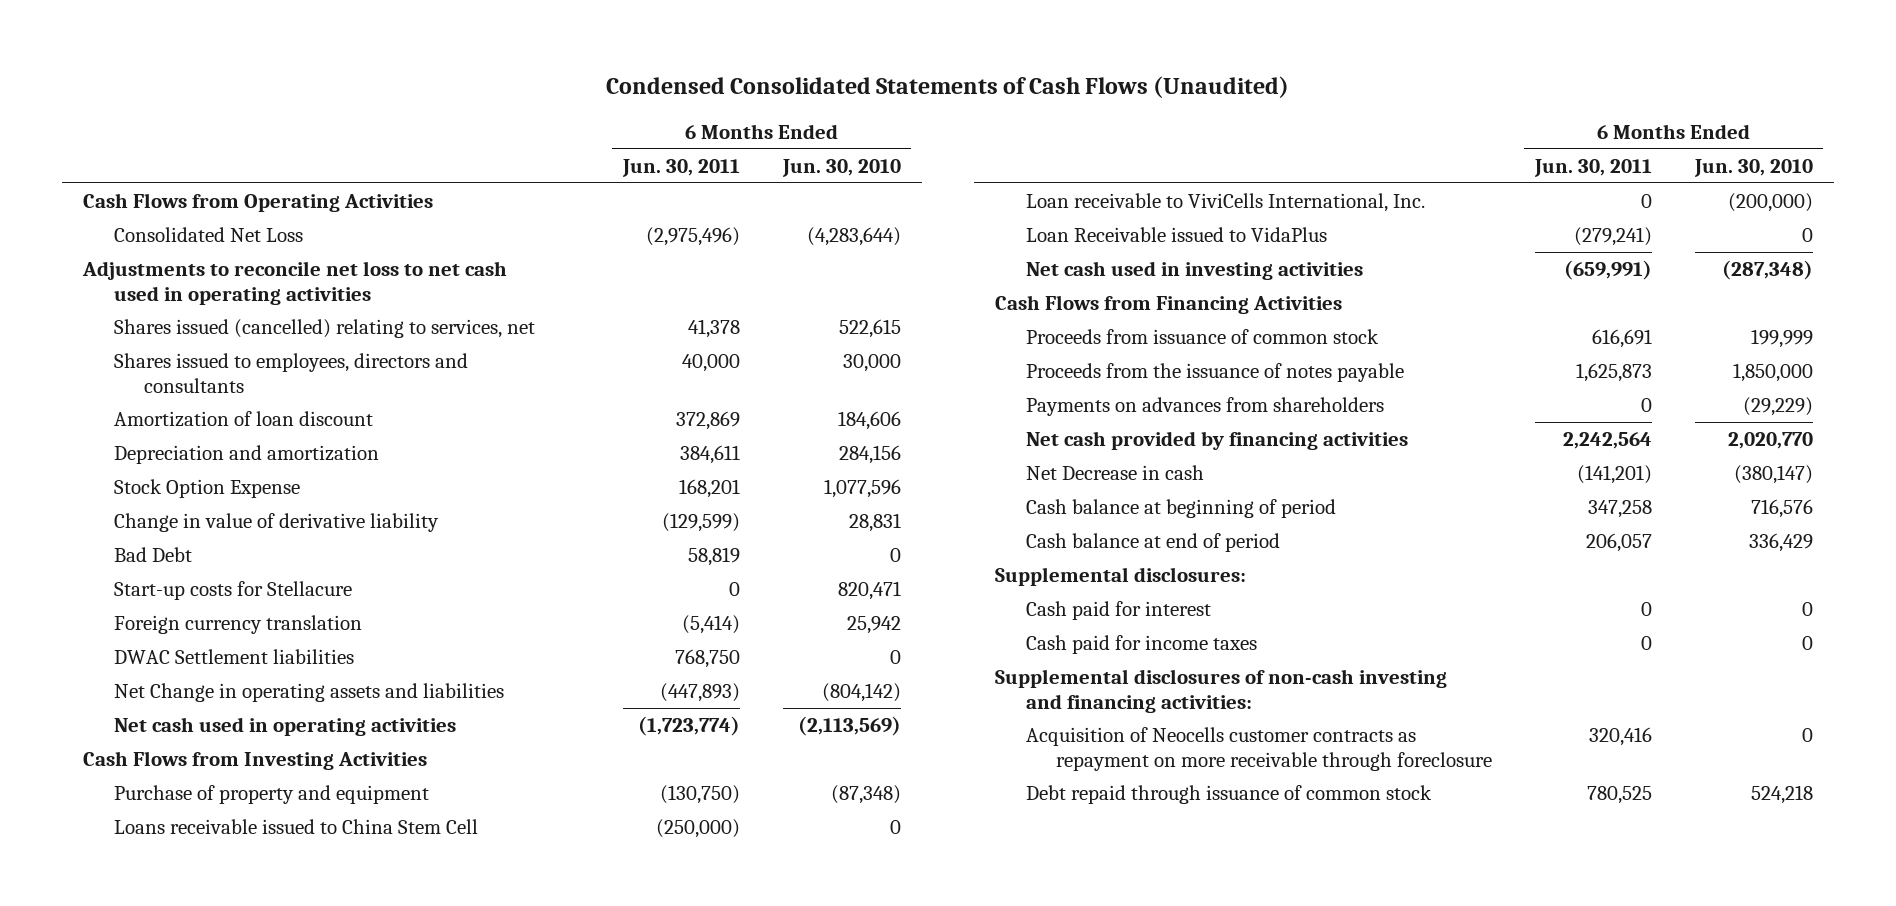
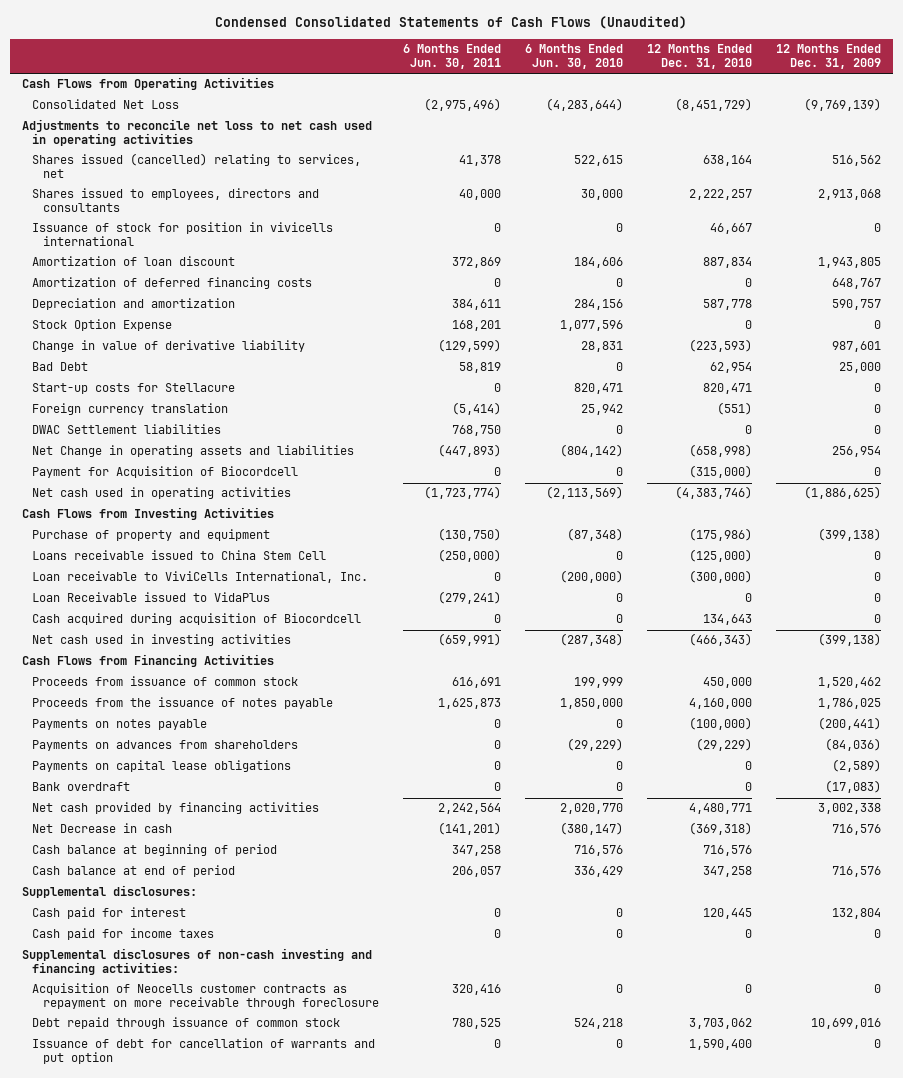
none -> [647,44,753,69] 12 Months Ended Dec. 31, 2010
none -> [776,44,882,69] 12 Months Ended Dec. 31, 2009
none -> [32,222,334,247] Issuance of stock for position in vivicells international
none -> [32,277,313,290] Amortization of deferred financing costs
none -> [32,466,299,479] Payment for Acquisition of Biocordcell
none -> [32,613,362,626] Cash acquired during acquisition of Biocordcell
none -> [32,719,208,731] Payments on notes payable
none -> [32,760,292,773] Payments on capital lease obligations
none -> [32,782,131,792] Bank overdraft
none -> [32,1038,376,1065] Issuance of debt for cancellation of warrants and put option

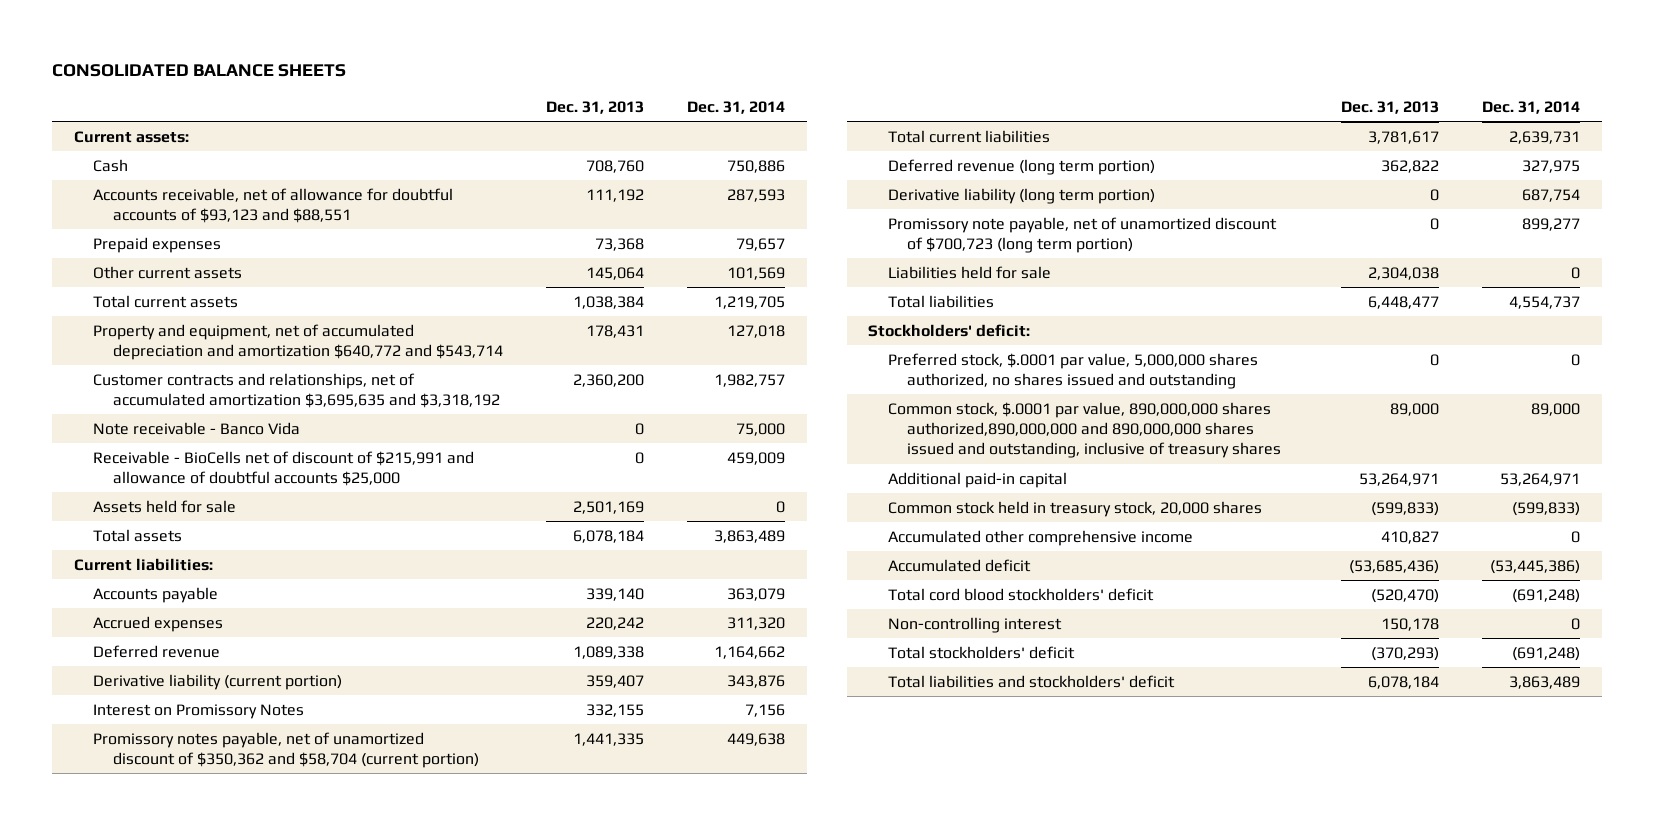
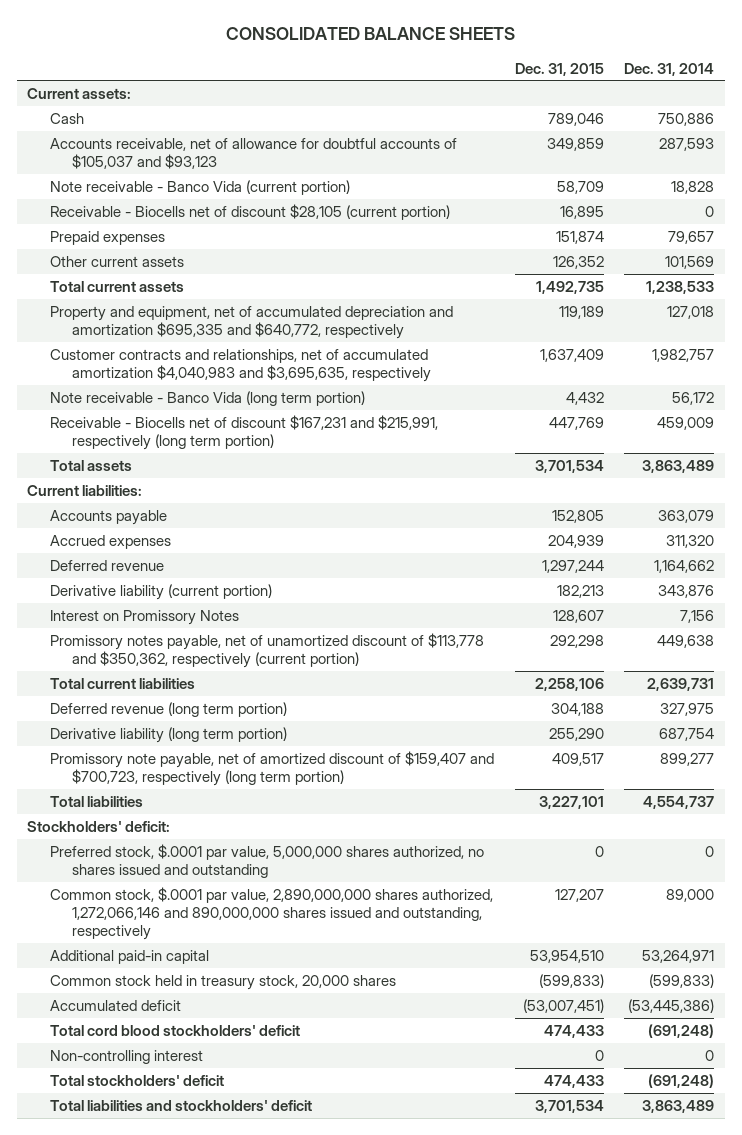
[546,100,645,114] Dec. 31, 2013 -> none
none -> [514,62,604,76] Dec. 31, 2015
[93,187,454,224] Accounts receivable, net of allowance for doubtful accounts of $93,123 and $88,551 -> [49,137,457,170] Accounts receivable, net of allowance for doubtful accounts of $105,037 and $93,123
none -> [49,179,350,195] Note receivable - Banco Vida (current portion)
none -> [49,203,450,220] Receivable - Biocells net of discount $28,105 (current portion)
[93,499,237,513] Assets held for sale -> none
[714,295,786,309] 1,219,705 -> [646,280,715,294] 1,238,533
[93,323,503,361] Property and equipment, net of accumulated depreciation and amortization $640,772 and $543,714 -> [49,305,453,340] Property and equipment, net of accumulated depreciation and amortization $695,335 and $640,772, respectively
[93,372,500,409] Customer contracts and relationships, net of accumulated amortization $3,695,635 and $3,318,192 -> [49,348,432,383] Customer contracts and relationships, net of accumulated amortization $4,040,983 and $3,695,635, respectively
[93,421,301,435] Note receivable - Banco Vida -> [49,390,365,406] Note receivable - Banco Vida (long term portion)
[736,422,786,436] 75,000 -> [672,391,715,405] 56,172
[93,450,475,487] Receivable - BioCells net of discount of $215,991 and allowance of doubtful accounts $25,000 -> [49,414,438,451] Receivable - Biocells net of discount $167,231 and $215,991, respectively (long term portion)
[93,731,479,769] Promissory notes payable, net of unamortized discount of $350,362 and $58,704 (current portion) -> [49,632,484,669] Promissory notes payable, net of unamortized discount of $113,778 and $350,362, respectively (current portion)
[887,265,1051,279] Liabilities held for sale -> none
[887,216,1277,254] Promissory note payable, net of unamortized discount of $700,723 (long term portion) -> [49,750,494,787] Promissory note payable, net of amortized discount of $159,407 and $700,723, respectively (long term portion)
[887,401,1282,459] Common stock, $.0001 par value, 890,000,000 shares authorized,890,000,000 and 890,000,000 shares issued and outstanding, inclusive of treasury shares -> [49,886,493,941] Common stock, $.0001 par value, 2,890,000,000 shares authorized, 1,272,066,146 and 890,000,000 shares issued and outstanding, respectively
[887,529,1193,546] Accumulated other comprehensive income -> none

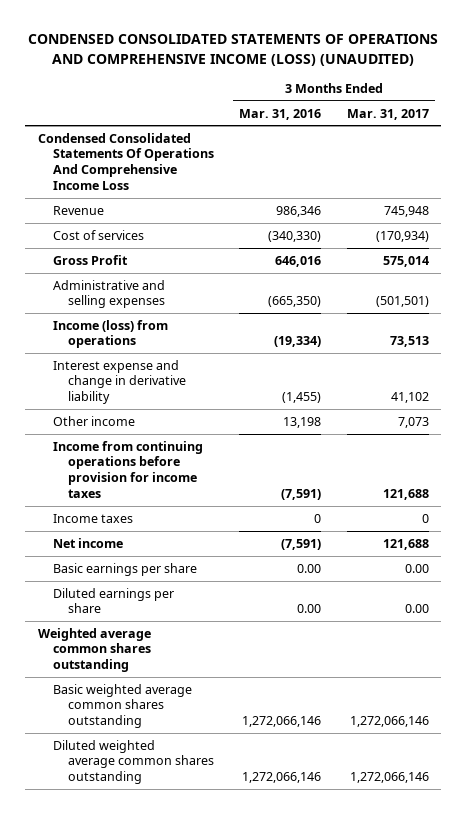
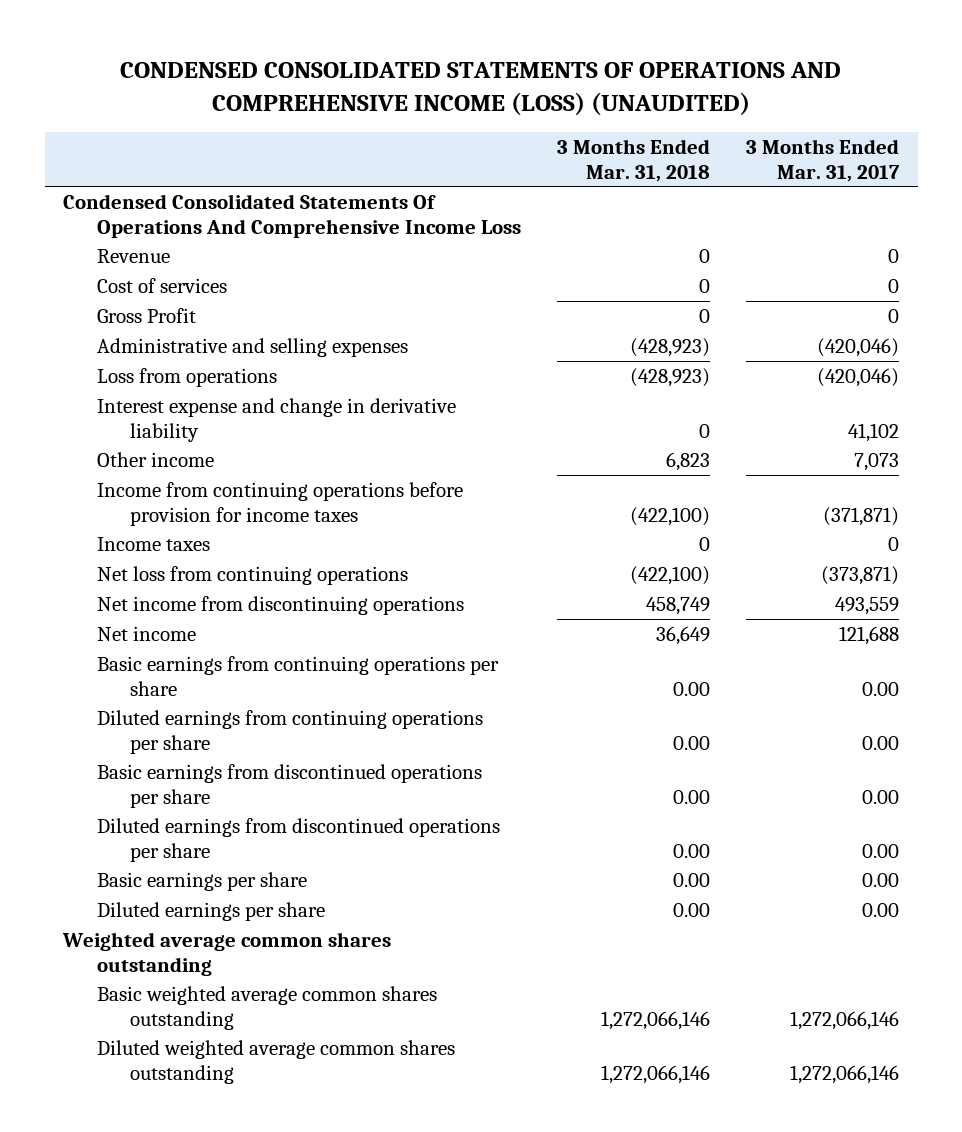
[239,108,322,120] Mar. 31, 2016 -> none
none -> [557,139,711,182] 3 Months Ended Mar. 31, 2018
[383,205,429,217] 745,948 -> [888,249,900,264] 0
[375,230,429,242] (170,934) -> [888,279,900,294] 0
[382,255,429,267] 575,014 -> [888,309,900,324] 0
[375,296,429,308] (501,501) -> [817,338,900,358] (420,046)
[52,319,168,349] Income (loss) from operations -> [96,368,277,388] Loss from operations
[389,336,429,348] 73,513 -> [817,368,900,388] (420,046)
[382,488,429,500] 121,688 -> [823,506,900,526] (371,871)
none -> [96,566,408,586] Net loss from continuing operations
none -> [96,596,464,616] Net income from discontinuing operations
none -> [96,656,499,696] Basic earnings from continuing operations per share
none -> [96,710,483,754] Diluted earnings from continuing operations per share
none -> [96,764,482,808] Basic earnings from discontinued operations per share
none -> [96,818,500,862] Diluted earnings from discontinued operations per share

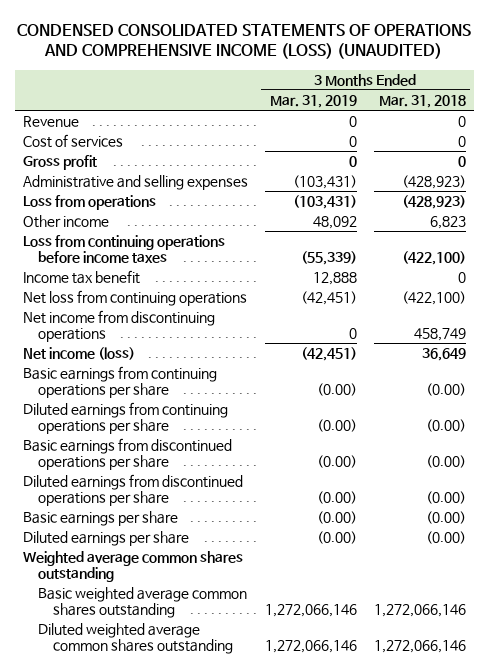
[746,139,901,182] 3 Months Ended Mar. 31, 2017 -> none
none -> [269,94,357,108] Mar. 31, 2019
[63,194,521,238] Condensed Consolidated Statements Of Operations And Comprehensive Income Loss -> none
[96,308,196,324] Gross Profit -> [23,154,98,170] Gross profit
[96,398,456,442] Interest expense and change in derivative liability -> none
[96,482,463,526] Income from continuing operations before provision for income taxes -> [23,234,226,263] Loss from continuing operations before income taxes
[96,537,210,552] Income taxes -> [23,269,141,284] Income tax benefit
[96,626,196,642] Net income -> [23,346,136,360] Net income (loss)
[673,681,711,696] 0.00 -> [425,382,466,396] (0.00)
[673,735,711,750] 0.00 -> [425,418,466,432] (0.00)
[673,789,711,804] 0.00 -> [425,454,466,468] (0.00)
[673,843,711,858] 0.00 -> [425,490,466,504] (0.00)
[673,873,711,888] 0.00 -> [425,510,466,524] (0.00)
[673,903,711,918] 0.00 -> [425,530,466,544] (0.00)

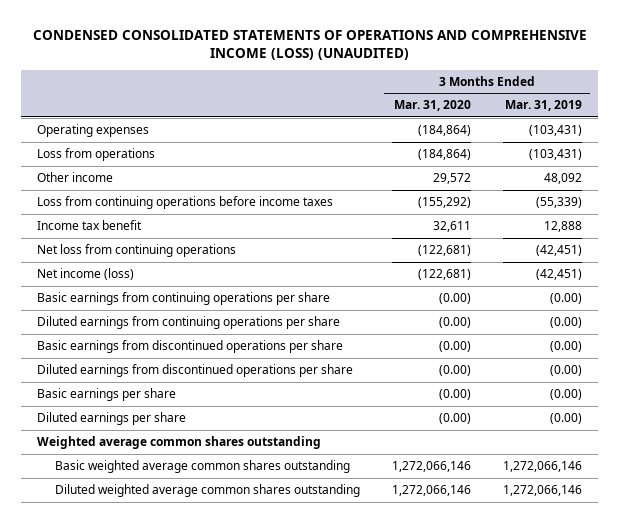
[378,94,466,108] Mar. 31, 2018 -> none
none -> [393,100,471,112] Mar. 31, 2020
[23,115,80,127] Revenue -> none
[23,133,124,148] Cost of services -> none
[23,154,98,170] Gross profit -> none
[23,174,249,190] Administrative and selling expenses -> [37,124,150,138] Operating expenses
[23,309,216,342] Net income from discontinuing operations -> none

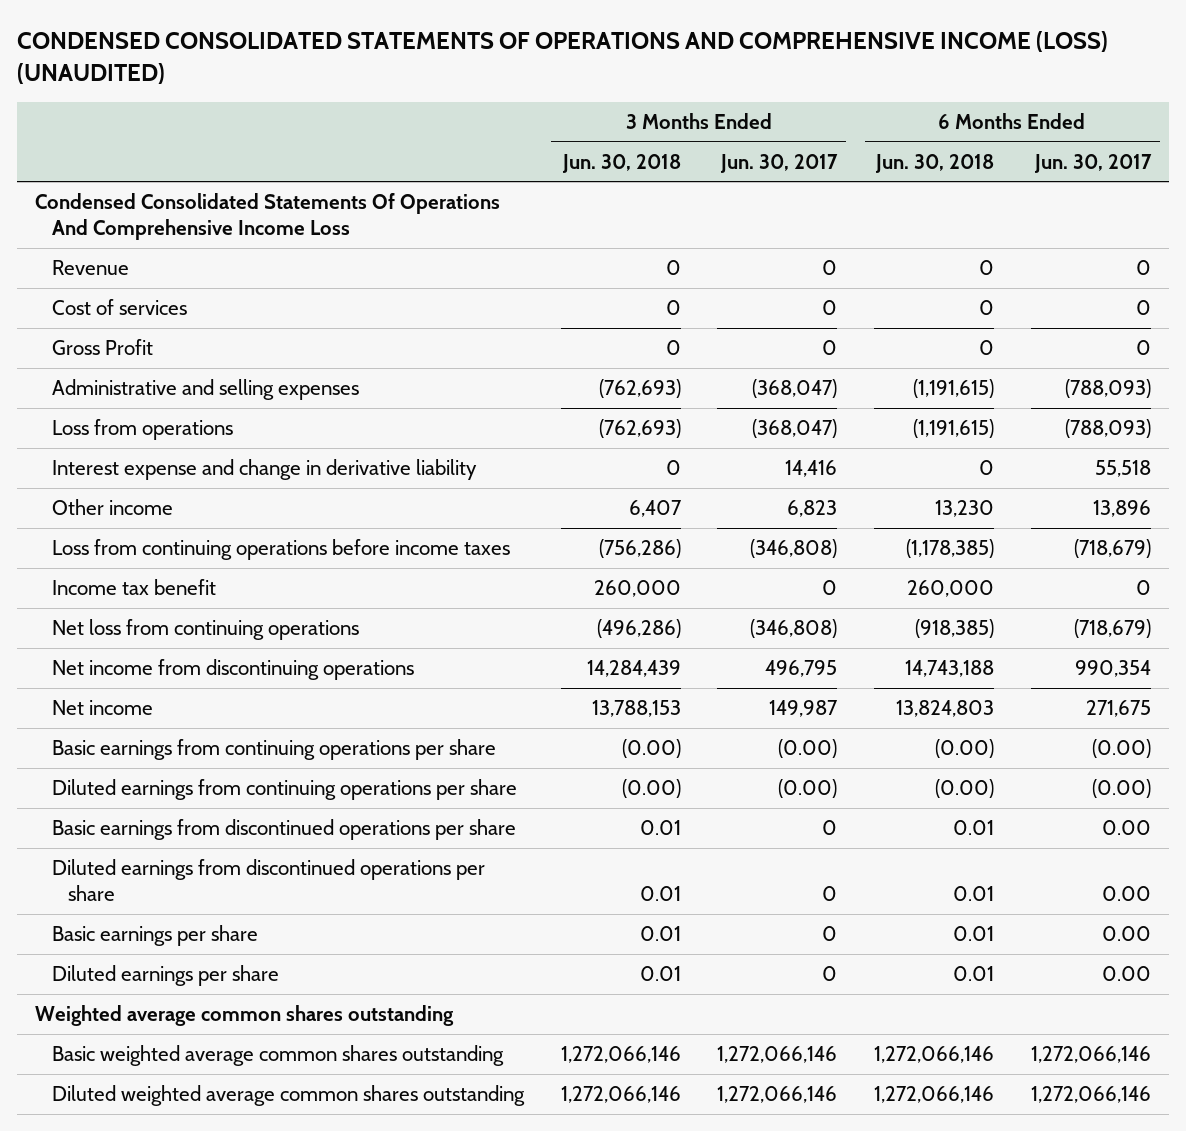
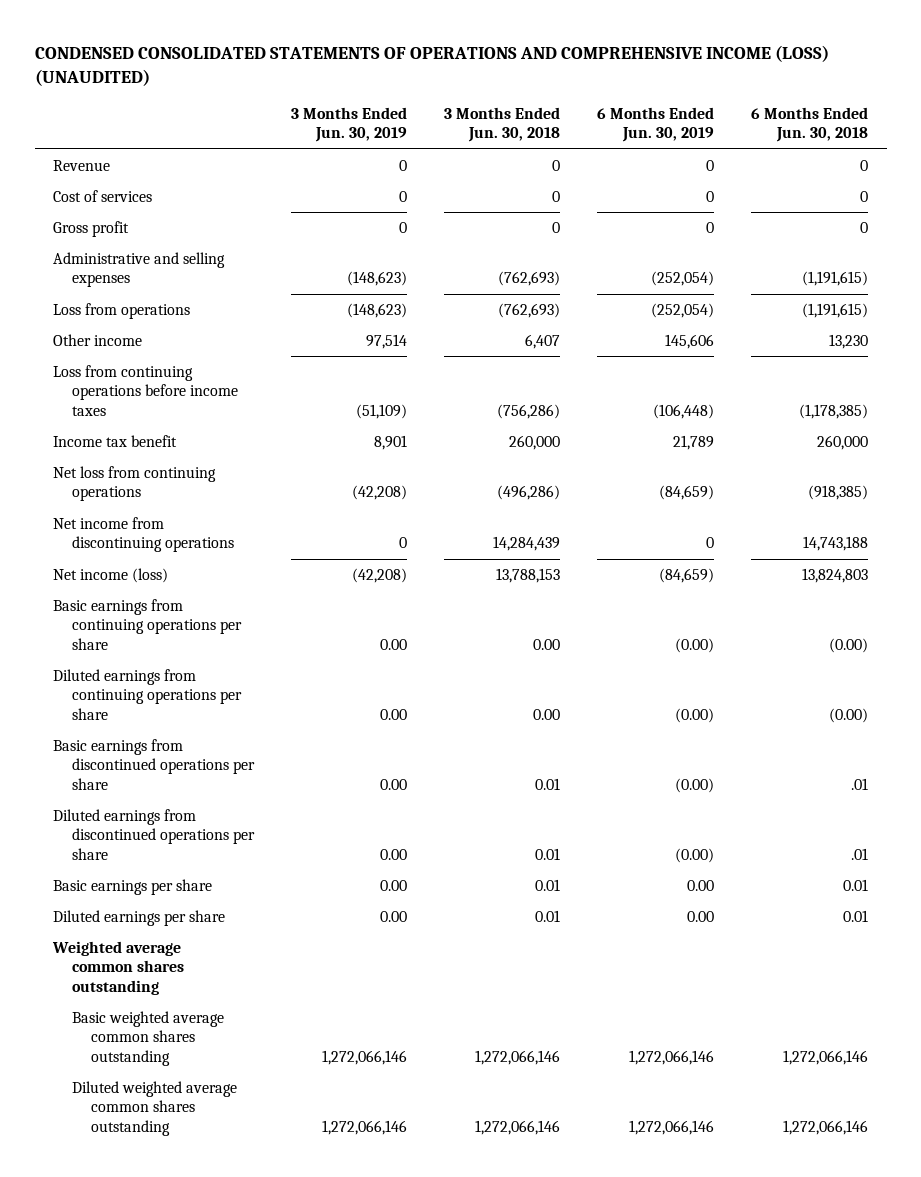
[720,153,839,173] Jun. 30, 2017 -> none
[1033,153,1152,173] Jun. 30, 2017 -> none
none -> [291,107,408,143] 3 Months Ended Jun. 30, 2019
none -> [597,107,715,143] 6 Months Ended Jun. 30, 2019
[35,193,501,240] Condensed Consolidated Statements Of Operations And Comprehensive Income Loss -> none
[51,339,153,356] Gross Profit -> [53,220,130,237] Gross profit
[51,459,477,481] Interest expense and change in derivative liability -> none
[51,700,153,716] Net income -> [53,567,169,583] Net income (loss)
[621,739,681,759] (0.00) -> [533,638,561,650] 0.00
[621,779,681,799] (0.00) -> [533,708,561,720] 0.00
[952,820,994,836] 0.01 -> [851,777,869,790] .01
[952,885,994,901] 0.01 -> [851,847,869,860] .01

